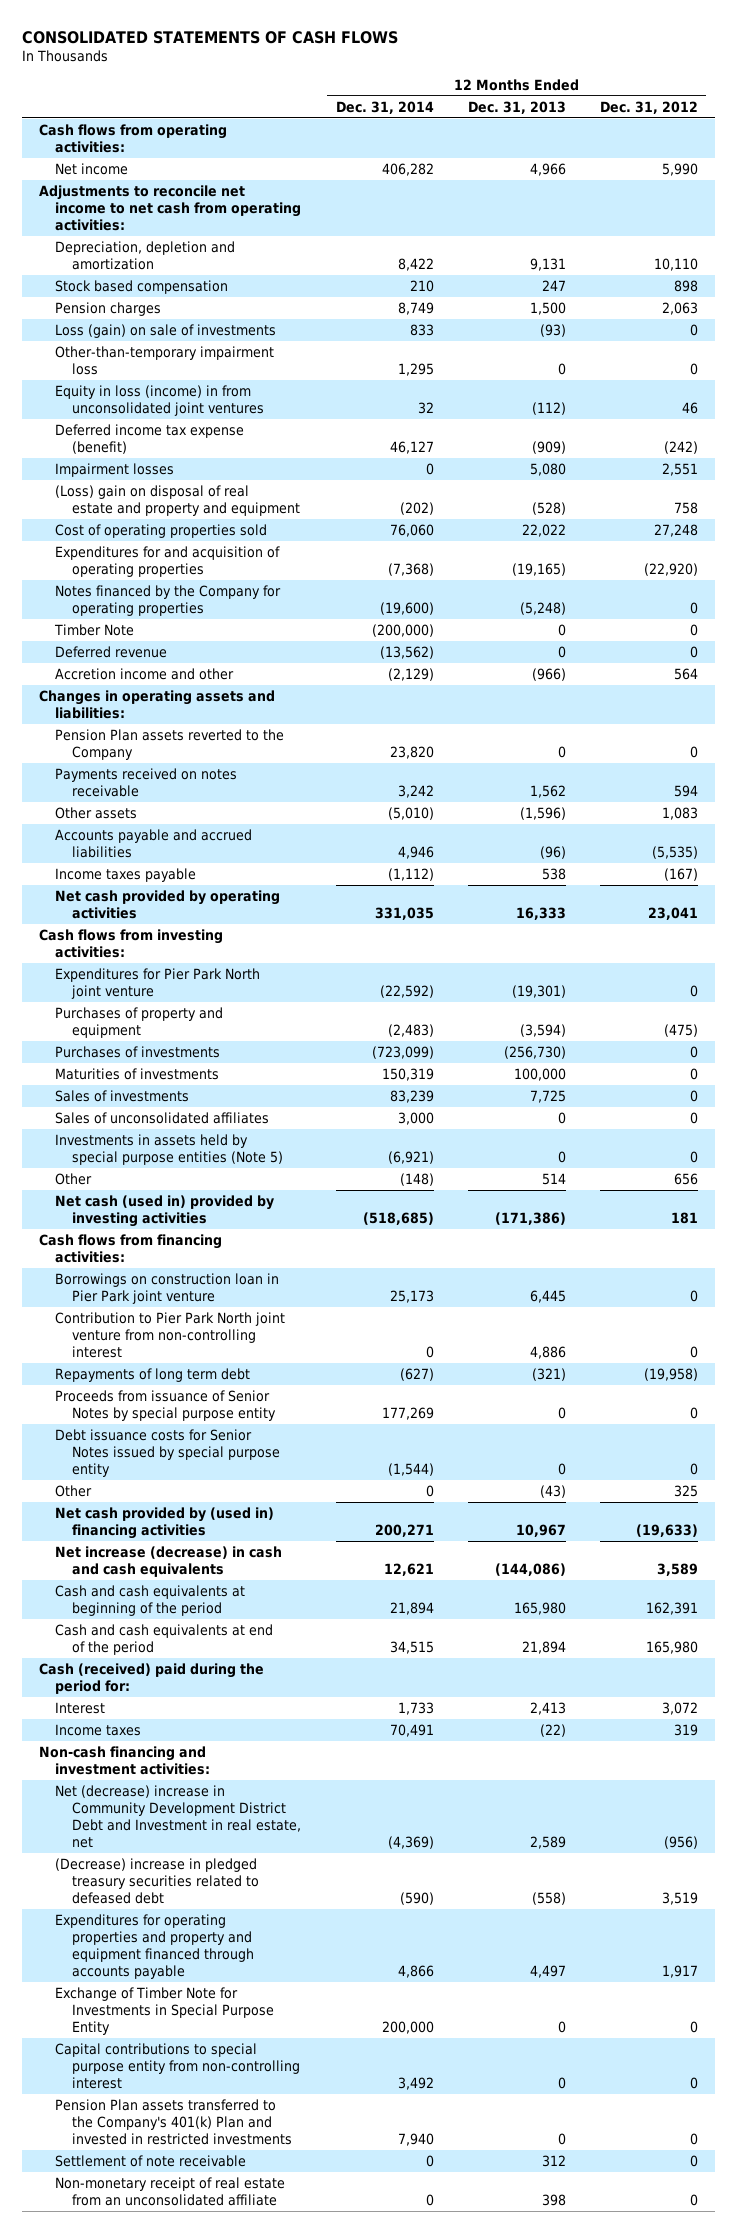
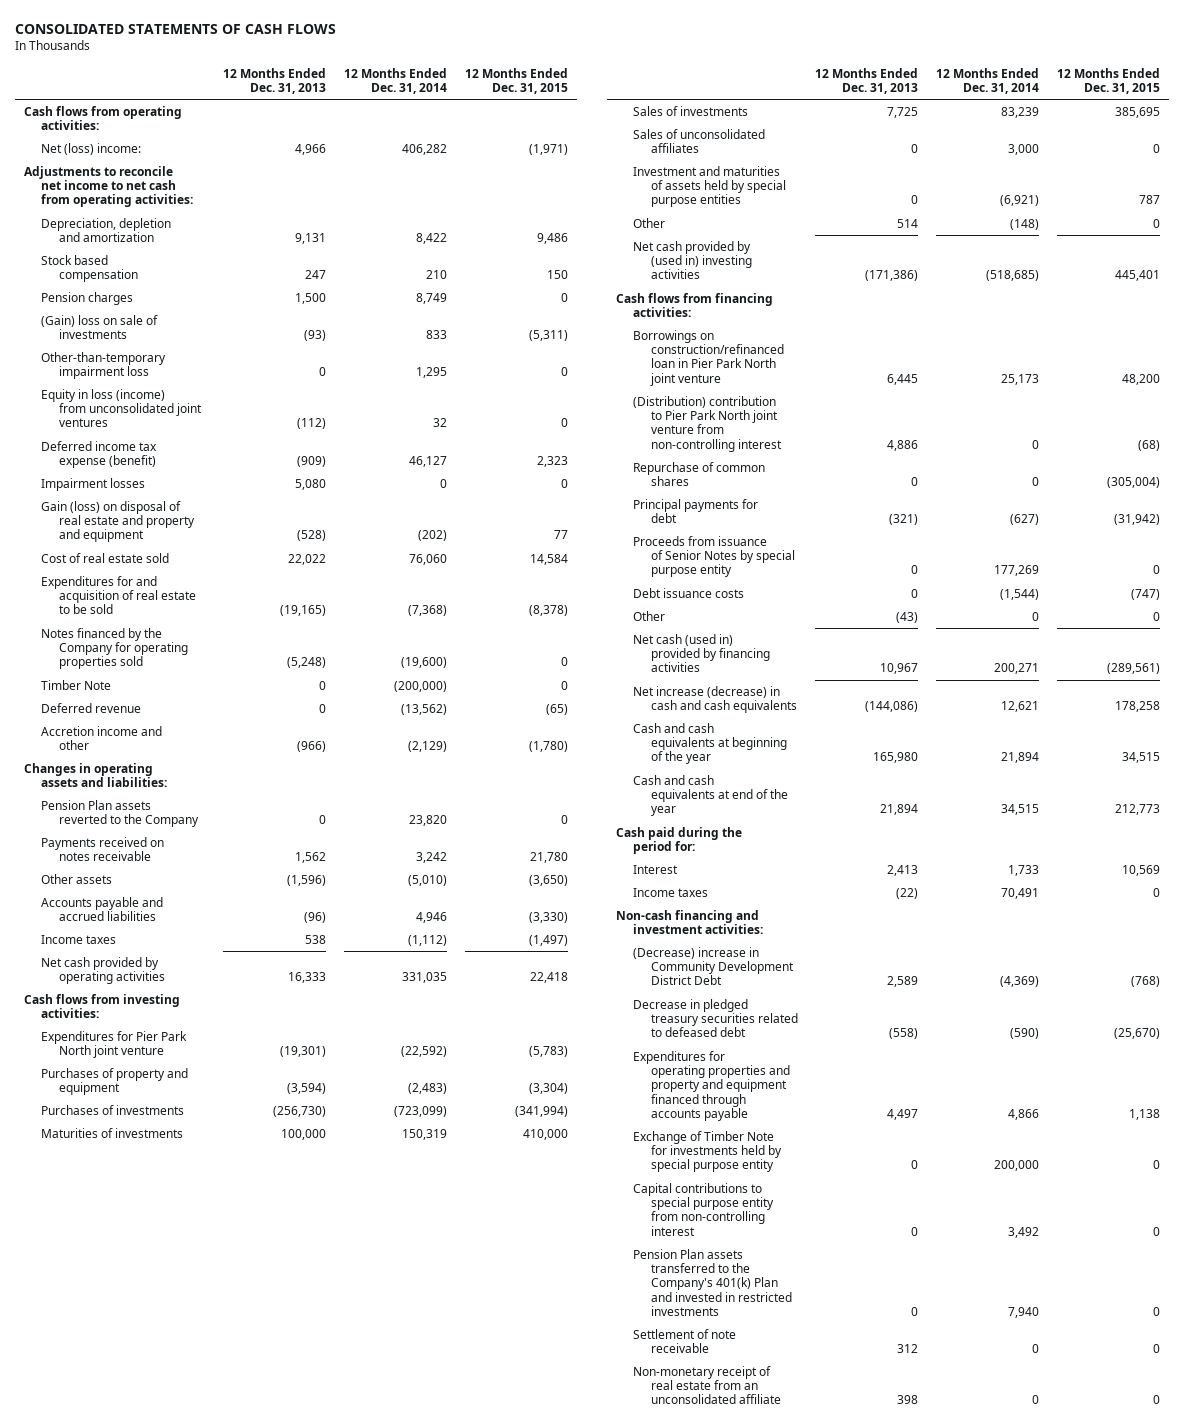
[599,100,698,114] Dec. 31, 2012 -> none
none -> [464,67,568,94] 12 Months Ended Dec. 31, 2015
[55,162,129,175] Net income -> [41,142,142,155] Net (loss) income:
[55,323,277,338] Loss (gain) on sale of investments -> [41,314,159,340] (Gain) loss on sale of investments
[55,384,264,416] Equity in loss (income) in from unconsolidated joint ventures -> [41,388,202,428] Equity in loss (income) from unconsolidated joint ventures
[55,484,300,516] (Loss) gain on disposal of real estate and property and equipment -> [41,500,195,543] Gain (loss) on disposal of real estate and property and equipment
[55,523,268,538] Cost of operating properties sold -> [41,552,170,563] Cost of real estate sold
[55,545,281,577] Expenditures for and acquisition of operating properties -> [41,575,196,615] Expenditures for and acquisition of real estate to be sold
[55,584,282,616] Notes financed by the Company for operating properties -> [41,627,188,670] Notes financed by the Company for operating properties sold
[55,867,197,882] Income taxes payable -> [41,934,117,944] Income taxes
[55,1133,283,1165] Investments in assets held by special purpose entities (Note 5) -> [633,165,786,208] Investment and maturities of assets held by special purpose entities
[55,1194,275,1227] Net cash (used in) provided by investing activities -> [633,240,752,280] Net cash provided by (used in) investing activities
[55,1272,280,1304] Borrowings on construction loan in Pier Park joint venture -> [633,329,784,386] Borrowings on construction/refinanced loan in Pier Park North joint venture
[55,1311,286,1358] Contribution to Pier Park North joint venture from non-controlling interest -> [633,395,782,452] (Distribution) contribution to Pier Park North joint venture from non-controlling interest
none -> [633,461,766,487] Repurchase of common shares
[55,1367,251,1382] Repayments of long term debt -> [633,498,759,524] Principal payments for debt
[55,1428,280,1477] Debt issuance costs for Senior Notes issued by special purpose entity -> [633,587,745,598] Debt issuance costs
[55,1506,275,1539] Net cash provided by (used in) financing activities -> [633,633,770,673] Net cash (used in) provided by financing activities
[55,1584,246,1616] Cash and cash equivalents at beginning of the period -> [633,722,787,765] Cash and cash equivalents at beginning of the year
[55,1623,274,1655] Cash and cash equivalents at end of the period -> [633,774,788,817] Cash and cash equivalents at end of the year
[38,1662,264,1694] Cash (received) paid during the period for: -> [615,826,742,855] Cash paid during the period for:
[55,1784,301,1849] Net (decrease) increase in Community Development District Debt and Investment in real estate, net -> [633,946,794,986] (Decrease) increase in Community Development District Debt
[55,1857,259,1904] (Decrease) increase in pledged treasury securities related to defeased debt -> [633,998,798,1038] Decrease in pledged treasury securities related to defeased debt
[55,1986,274,2035] Exchange of Timber Note for Investments in Special Purpose Entity -> [633,1130,782,1173] Exchange of Timber Note for investments held by special purpose entity

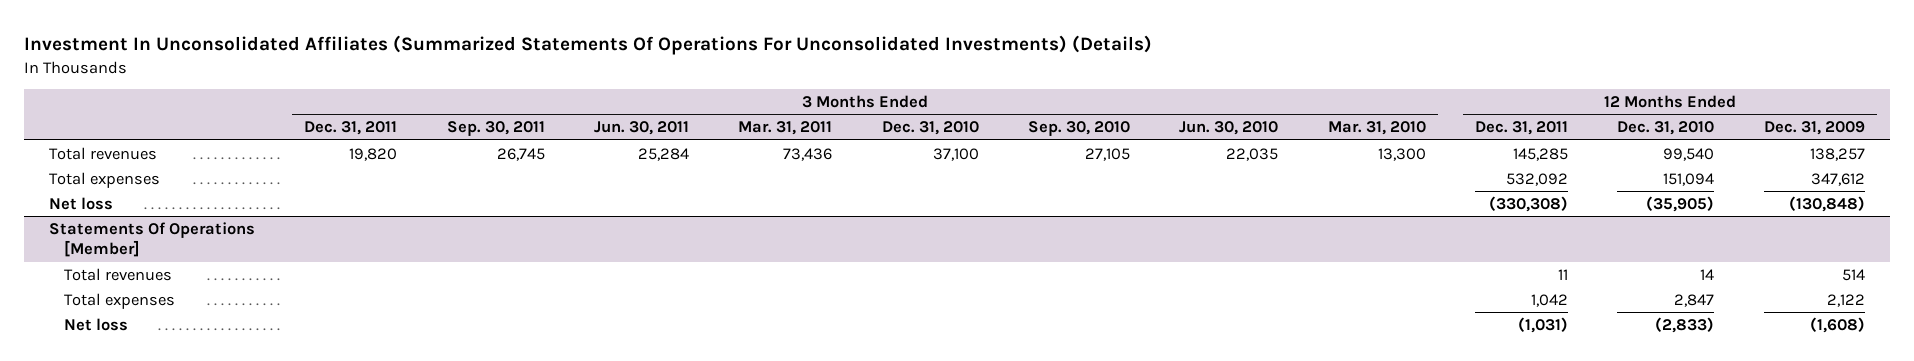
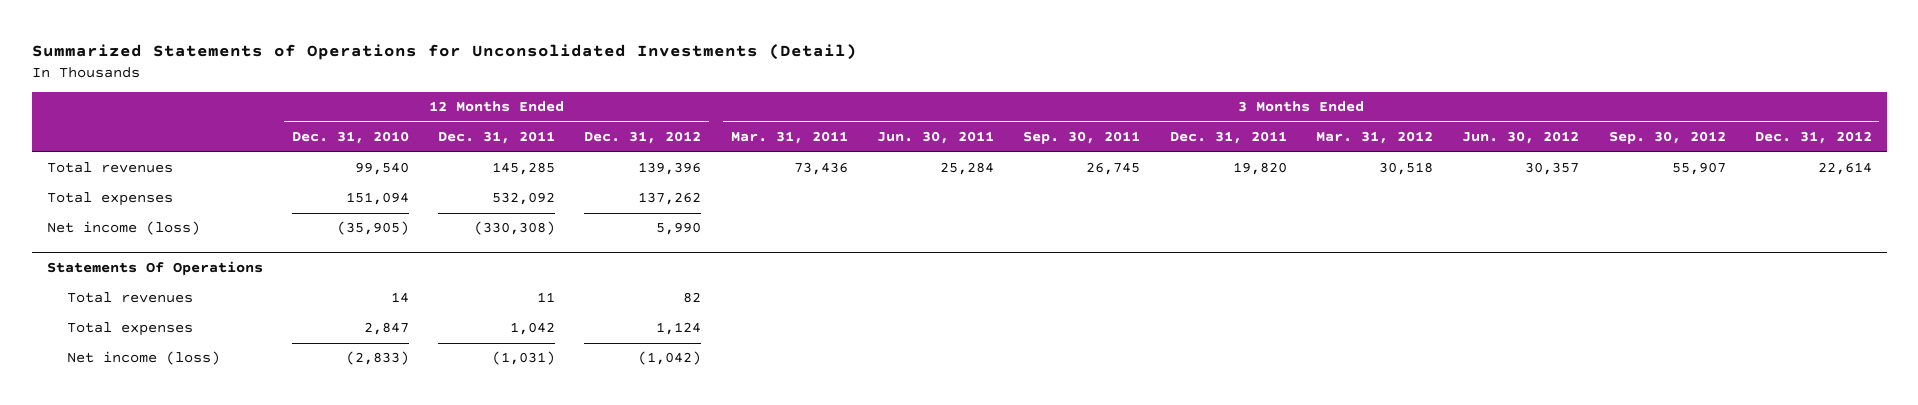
[24,35,1153,56] Investment In Unconsolidated Affiliates (Summarized Statements Of Operations For Unconsolidated Investments) (Details) -> [31,43,857,60] Summarized Statements of Operations for Unconsolidated Investments (Detail)
[881,121,979,136] Dec. 31, 2010 -> none
[1028,121,1131,137] Sep. 30, 2010 -> none
[1179,121,1279,136] Jun. 30, 2010 -> none
[1327,121,1426,136] Mar. 31, 2010 -> none
[1763,121,1865,136] Dec. 31, 2009 -> none
none -> [584,131,702,145] Dec. 31, 2012
none -> [1315,131,1433,145] Mar. 31, 2012
none -> [1462,131,1580,145] Jun. 30, 2012
none -> [1608,131,1726,145] Sep. 30, 2012
none -> [1754,131,1872,145] Dec. 31, 2012
[48,196,113,210] Net loss -> [46,221,200,236] Net income (loss)
[48,221,255,258] Statements Of Operations [Member] -> [46,261,263,276] Statements Of Operations
[64,317,129,331] Net loss -> [66,351,220,366] Net income (loss)

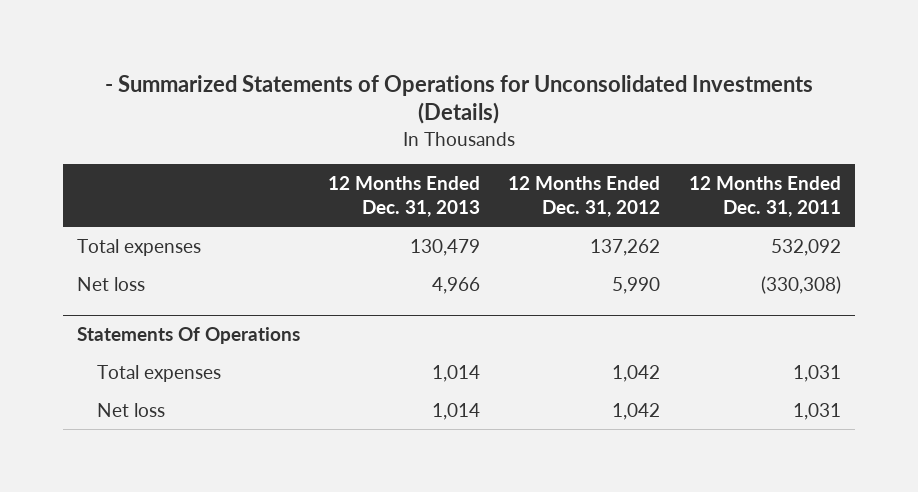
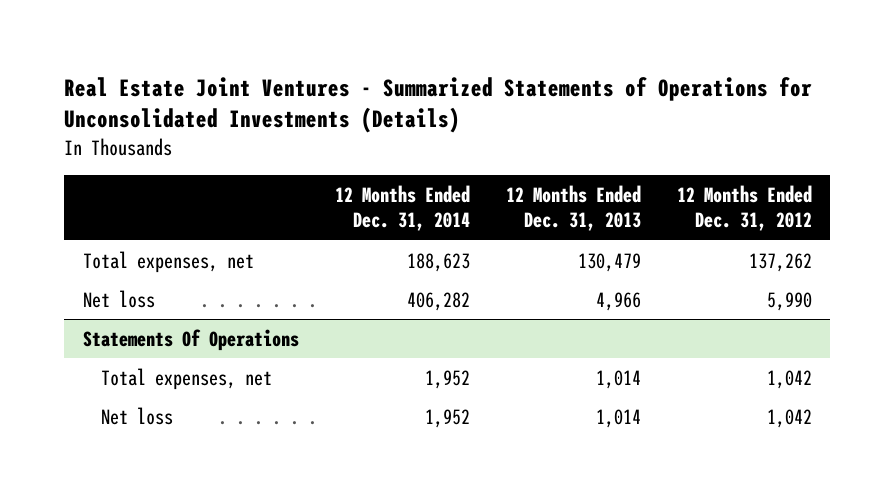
[104,74,813,125] - Summarized Statements of Operations for Unconsolidated Investments (Details) -> [64,76,813,134] Real Estate Joint Ventures - Summarized Statements of Operations for Unconsolidated Investments (Details)
[688,175,841,217] 12 Months Ended Dec. 31, 2011 -> none
none -> [334,184,470,231] 12 Months Ended Dec. 31, 2014
[76,238,201,256] Total expenses -> [82,250,254,273] Total expenses, net
[97,364,222,382] Total expenses -> [100,367,272,390] Total expenses, net

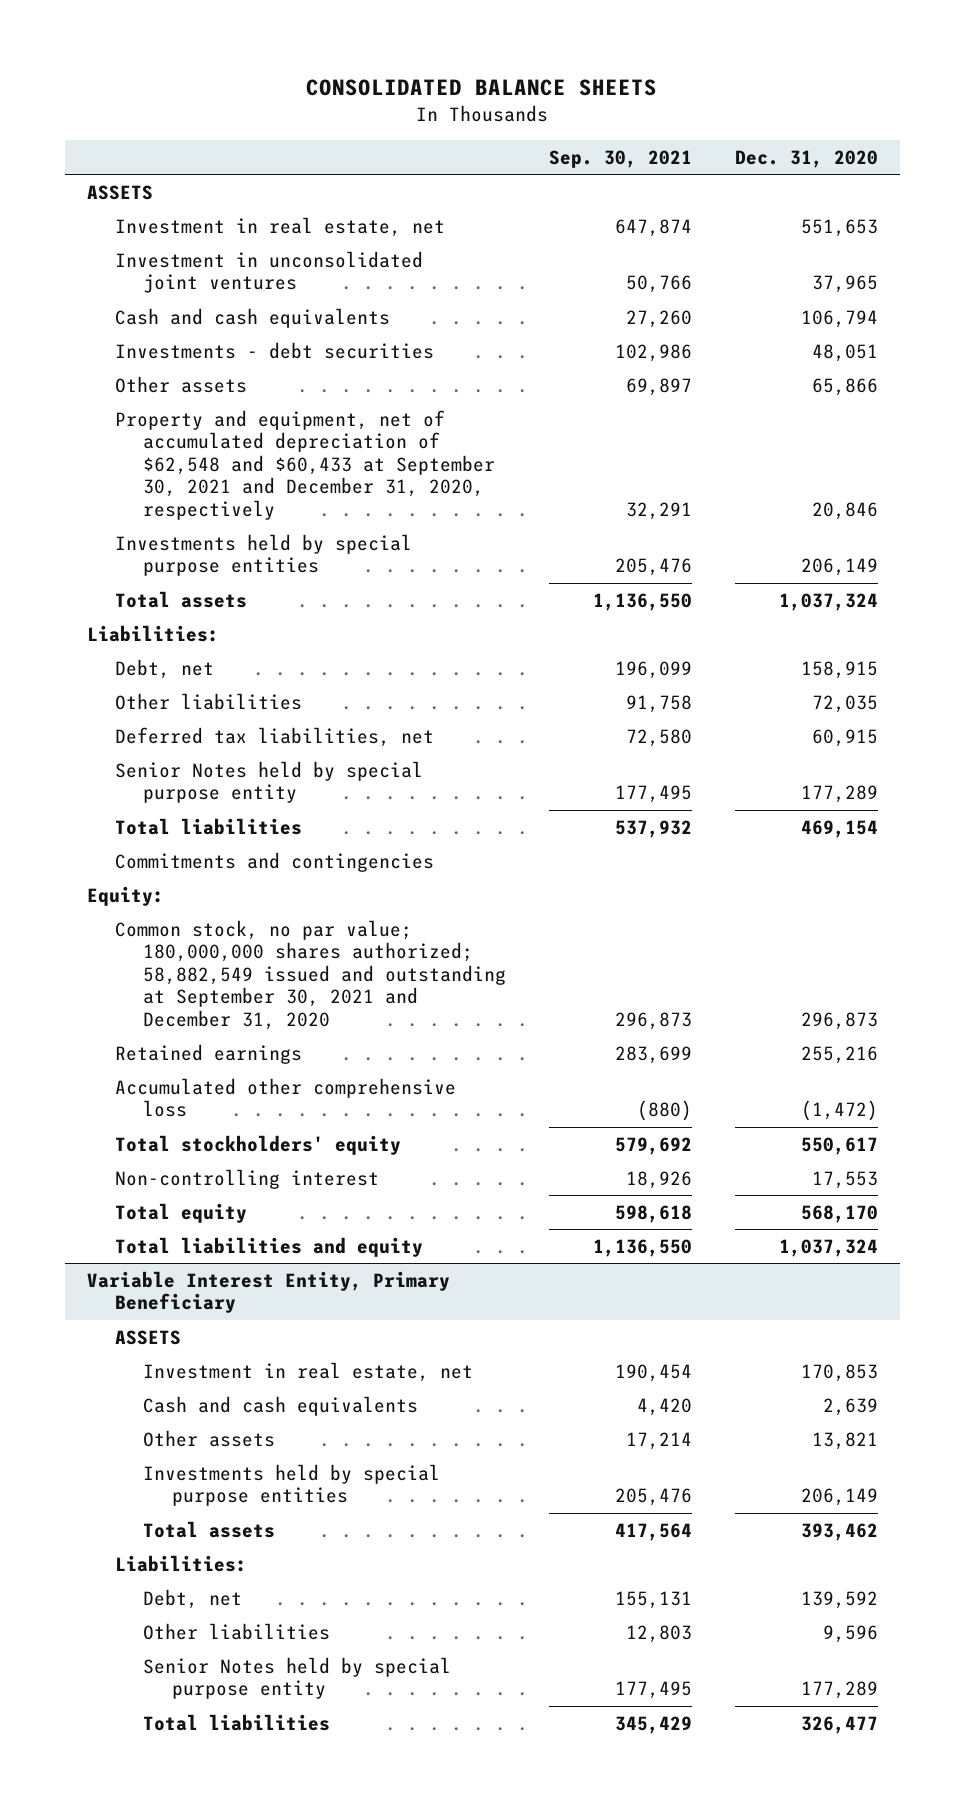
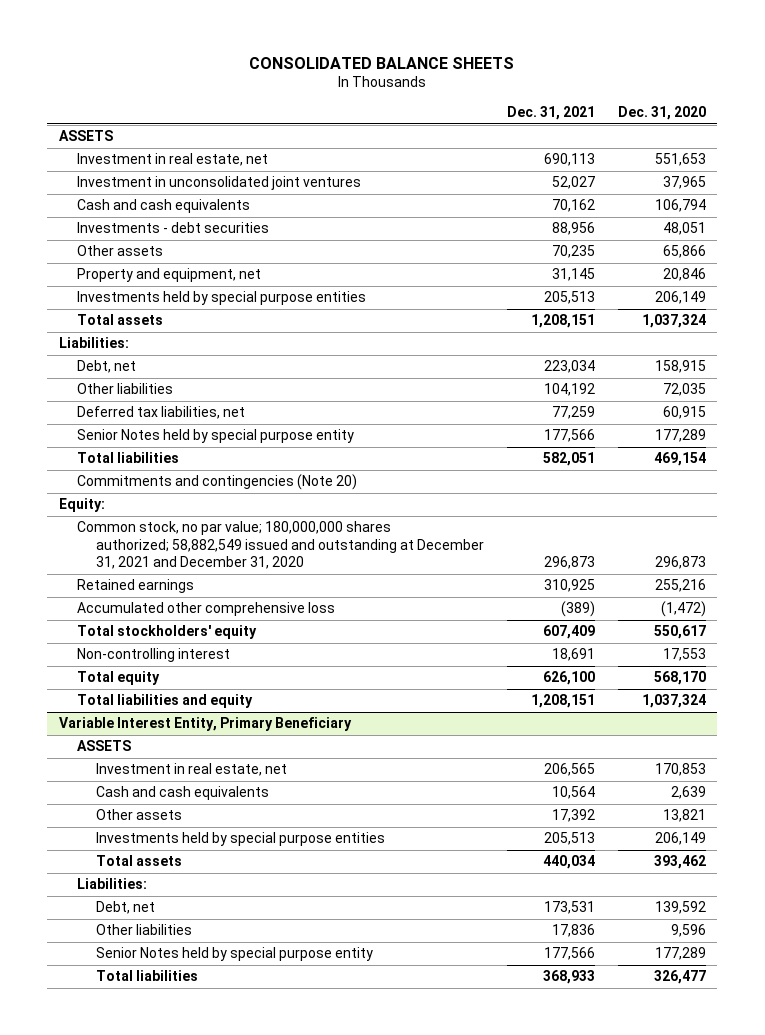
[549,149,693,168] Sep. 30, 2021 -> none
none -> [506,106,595,121] Dec. 31, 2021
[115,409,496,520] Property and equipment, net of accumulated depreciation of $62,548 and $60,433 at September 30, 2021 and December 31, 2020, respectively -> [77,268,262,283] Property and equipment, net
[115,851,435,872] Commitments and contingencies -> [77,474,358,491] Commitments and contingencies (Note 20)
[115,919,507,1030] Common stock, no par value; 180,000,000 shares authorized; 58,882,549 issued and outstanding at September 30, 2021 and December 31, 2020 -> [77,521,484,570] Common stock, no par value; 180,000,000 shares authorized; 58,882,549 issued and outstanding at December 31, 2021 and December 31, 2020

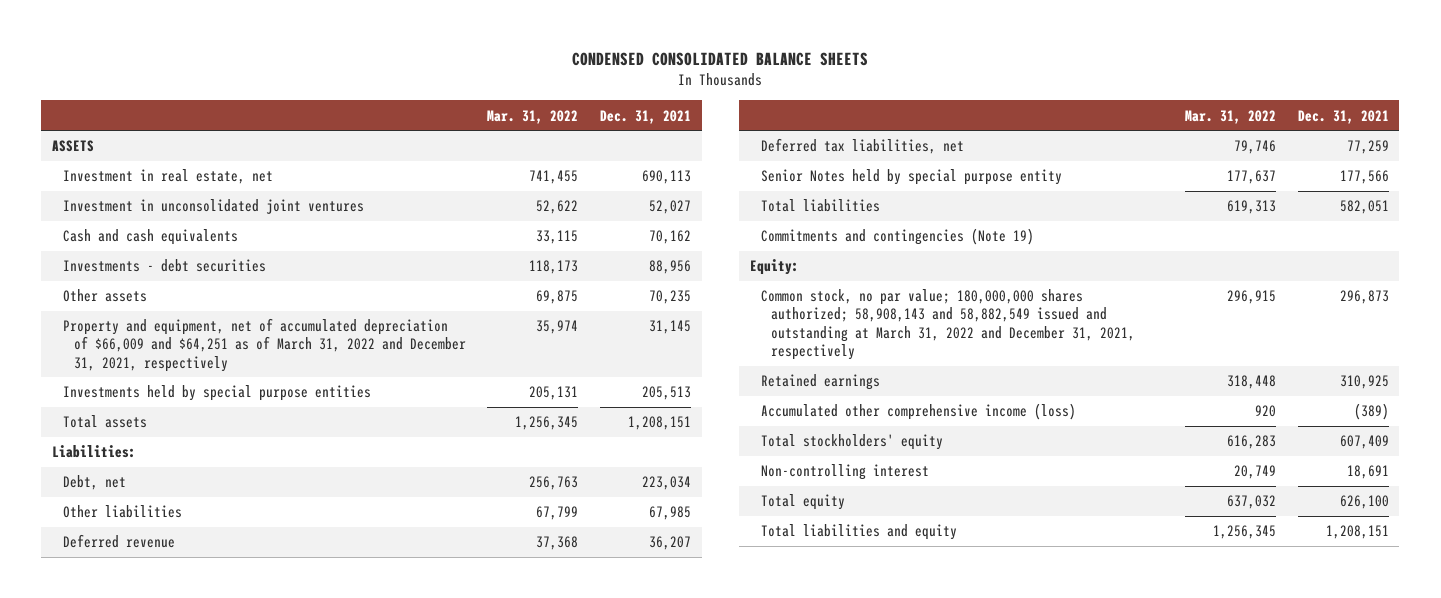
[249,56,515,69] CONSOLIDATED BALANCE SHEETS -> [572,51,869,66] CONDENSED CONSOLIDATED BALANCE SHEETS
[617,106,706,121] Dec. 31, 2020 -> none
none -> [487,109,579,124] Mar. 31, 2022
[77,268,262,283] Property and equipment, net -> [62,318,466,372] Property and equipment, net of accumulated depreciation of $66,009 and $64,251 as of March 31, 2022 and December 31, 2021, respectively
[543,383,595,397] 104,192 -> [648,506,691,521] 67,985
none -> [62,534,175,549] Deferred revenue
[77,474,358,491] Commitments and contingencies (Note 20) -> [760,228,1034,246] Commitments and contingencies (Note 19)
[77,521,484,570] Common stock, no par value; 180,000,000 shares authorized; 58,882,549 issued and outstanding at December 31, 2021 and December 31, 2020 -> [760,289,1136,360] Common stock, no par value; 180,000,000 shares authorized; 58,908,143 and 58,882,549 issued and outstanding at March 31, 2022 and December 31, 2021, respectively
[77,602,336,617] Accumulated other comprehensive loss -> [760,403,1076,421] Accumulated other comprehensive income (loss)
[58,717,352,732] Variable Interest Entity, Primary Beneficiary -> none
[77,740,132,752] ASSETS -> none
[95,763,287,777] Investment in real estate, net -> none
[95,786,269,801] Cash and cash equivalents -> none
[95,809,182,821] Other assets -> none
[95,832,385,847] Investments held by special purpose entities -> none
[95,855,182,867] Total assets -> none
[77,878,148,890] Liabilities: -> none
[95,901,155,915] Debt, net -> none
[95,924,192,936] Other liabilities -> none
[95,947,373,962] Senior Notes held by special purpose entity -> none
[95,970,198,982] Total liabilities -> none

